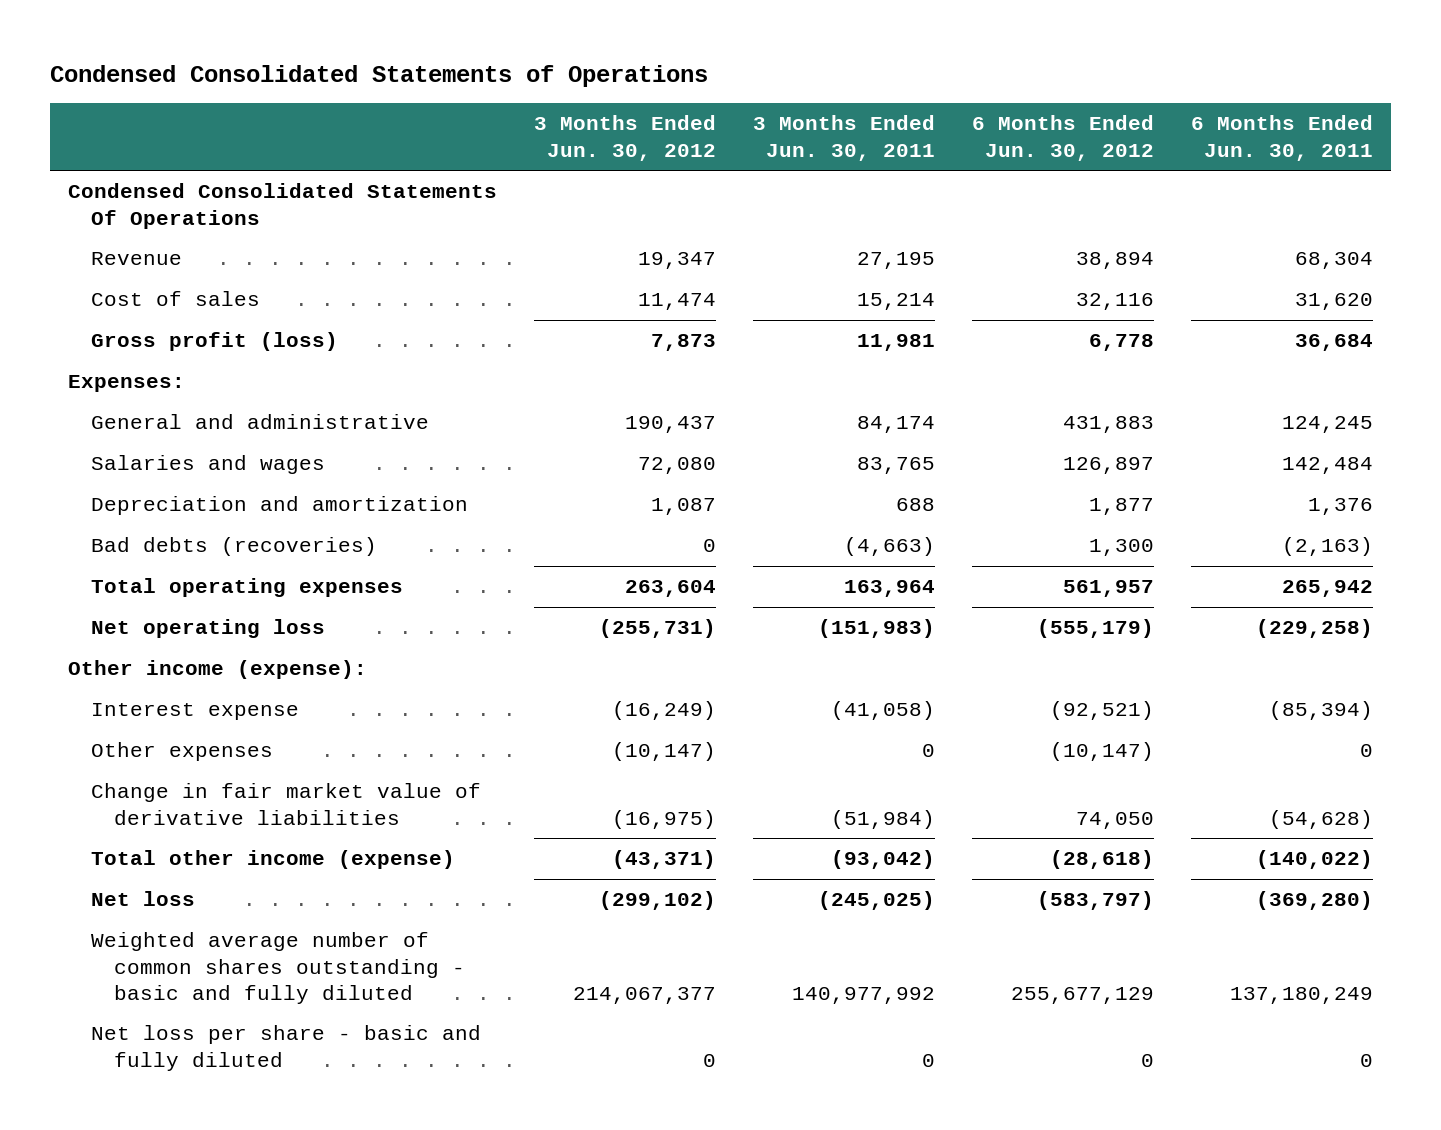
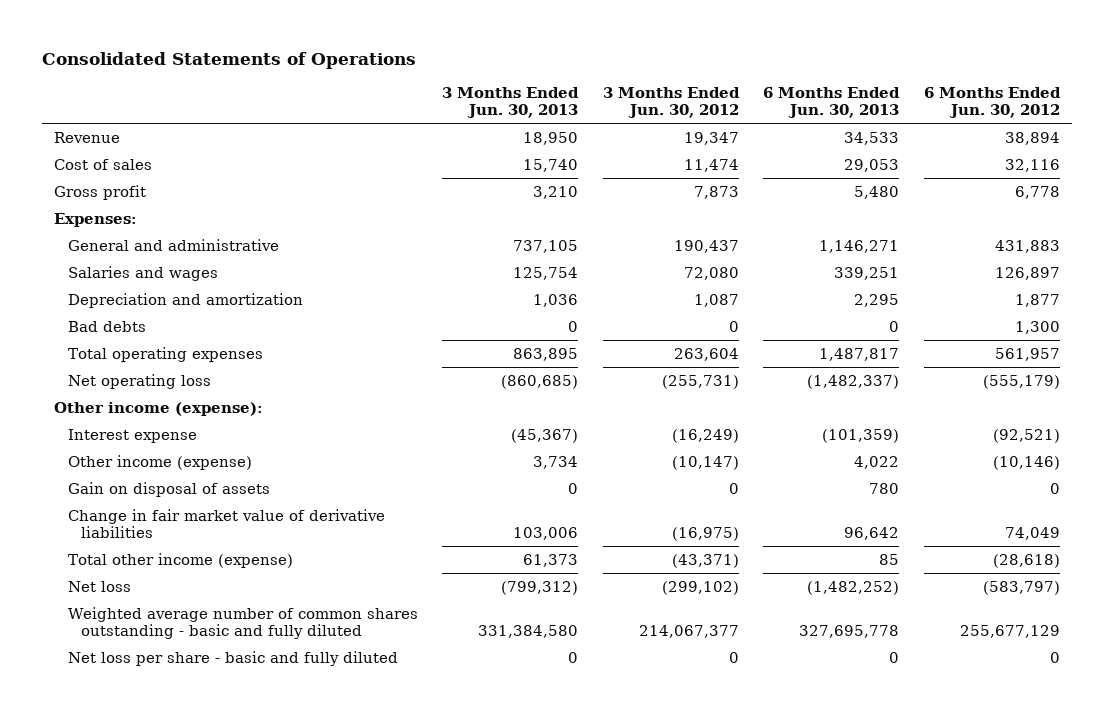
[49,65,708,88] Condensed Consolidated Statements of Operations -> [41,51,416,69] Consolidated Statements of Operations
[753,115,936,161] 3 Months Ended Jun. 30, 2011 -> none
[1190,115,1373,161] 6 Months Ended Jun. 30, 2011 -> none
none -> [442,87,580,119] 3 Months Ended Jun. 30, 2013
none -> [763,87,901,119] 6 Months Ended Jun. 30, 2013
[68,183,498,229] Condensed Consolidated Statements Of Operations -> none
[91,332,339,352] Gross profit (loss) -> [54,184,147,200] Gross profit
[91,537,378,557] Bad debts (recoveries) -> [67,320,146,332] Bad debts
[91,742,274,762] Other expenses -> none
none -> [67,454,252,470] Other income (expense)
none -> [67,481,270,497] Gain on disposal of assets
[1076,811,1155,829] 74,050 -> [1004,526,1060,540] 74,049

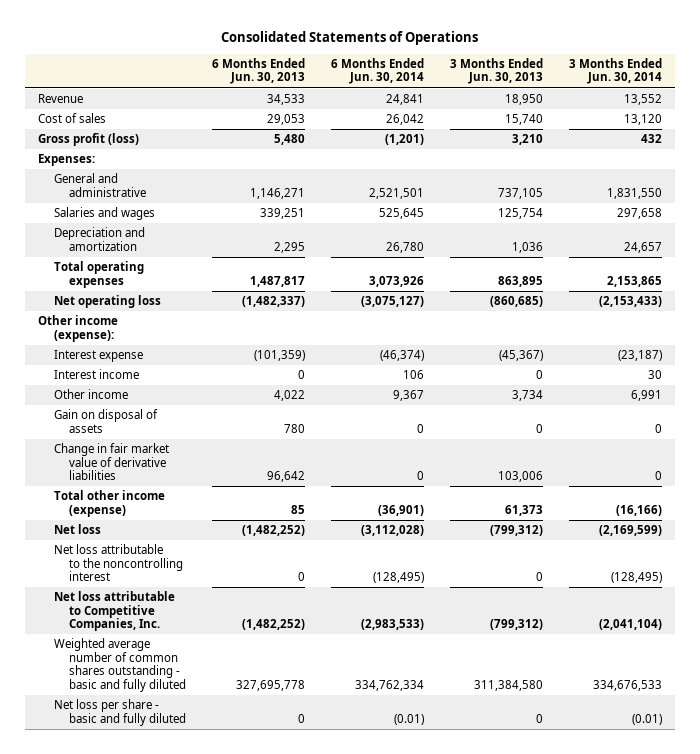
[602,87,740,119] 3 Months Ended Jun. 30, 2012 -> none
[923,87,1061,119] 6 Months Ended Jun. 30, 2012 -> none
none -> [331,58,425,85] 6 Months Ended Jun. 30, 2014
none -> [568,58,662,85] 3 Months Ended Jun. 30, 2014
[54,184,147,200] Gross profit -> [37,133,139,147] Gross profit (loss)
[67,320,146,332] Bad debts -> none
none -> [53,369,139,380] Interest income
[67,454,252,470] Other income (expense) -> [53,389,128,400] Other income
none -> [53,544,184,582] Net loss attributable to the noncontrolling interest
none -> [53,591,175,632] Net loss attributable to Competitive Companies, Inc.
[478,624,579,638] 331,384,580 -> [473,679,543,691] 311,384,580

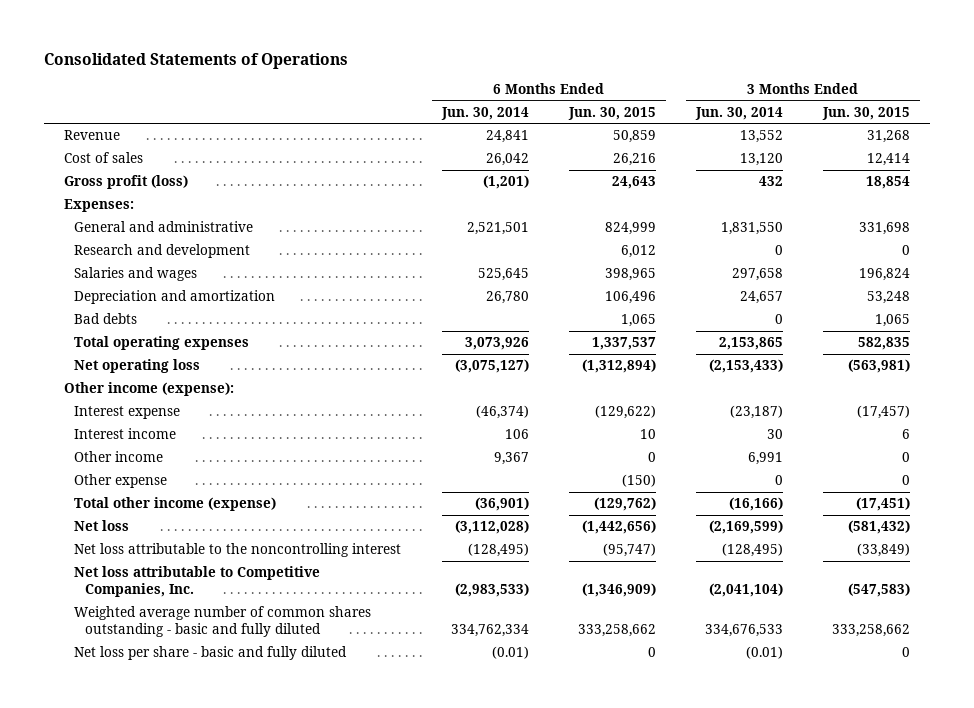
[212,58,306,85] 6 Months Ended Jun. 30, 2013 -> none
[449,58,543,85] 3 Months Ended Jun. 30, 2013 -> none
none -> [567,106,656,120] Jun. 30, 2015
none -> [822,106,911,120] Jun. 30, 2015
none -> [74,244,251,259] Research and development
none -> [74,313,138,325] Bad debts
[53,409,158,433] Gain on disposal of assets -> none
[53,443,169,481] Change in fair market value of derivative liabilities -> none
none -> [74,474,168,489] Other expense

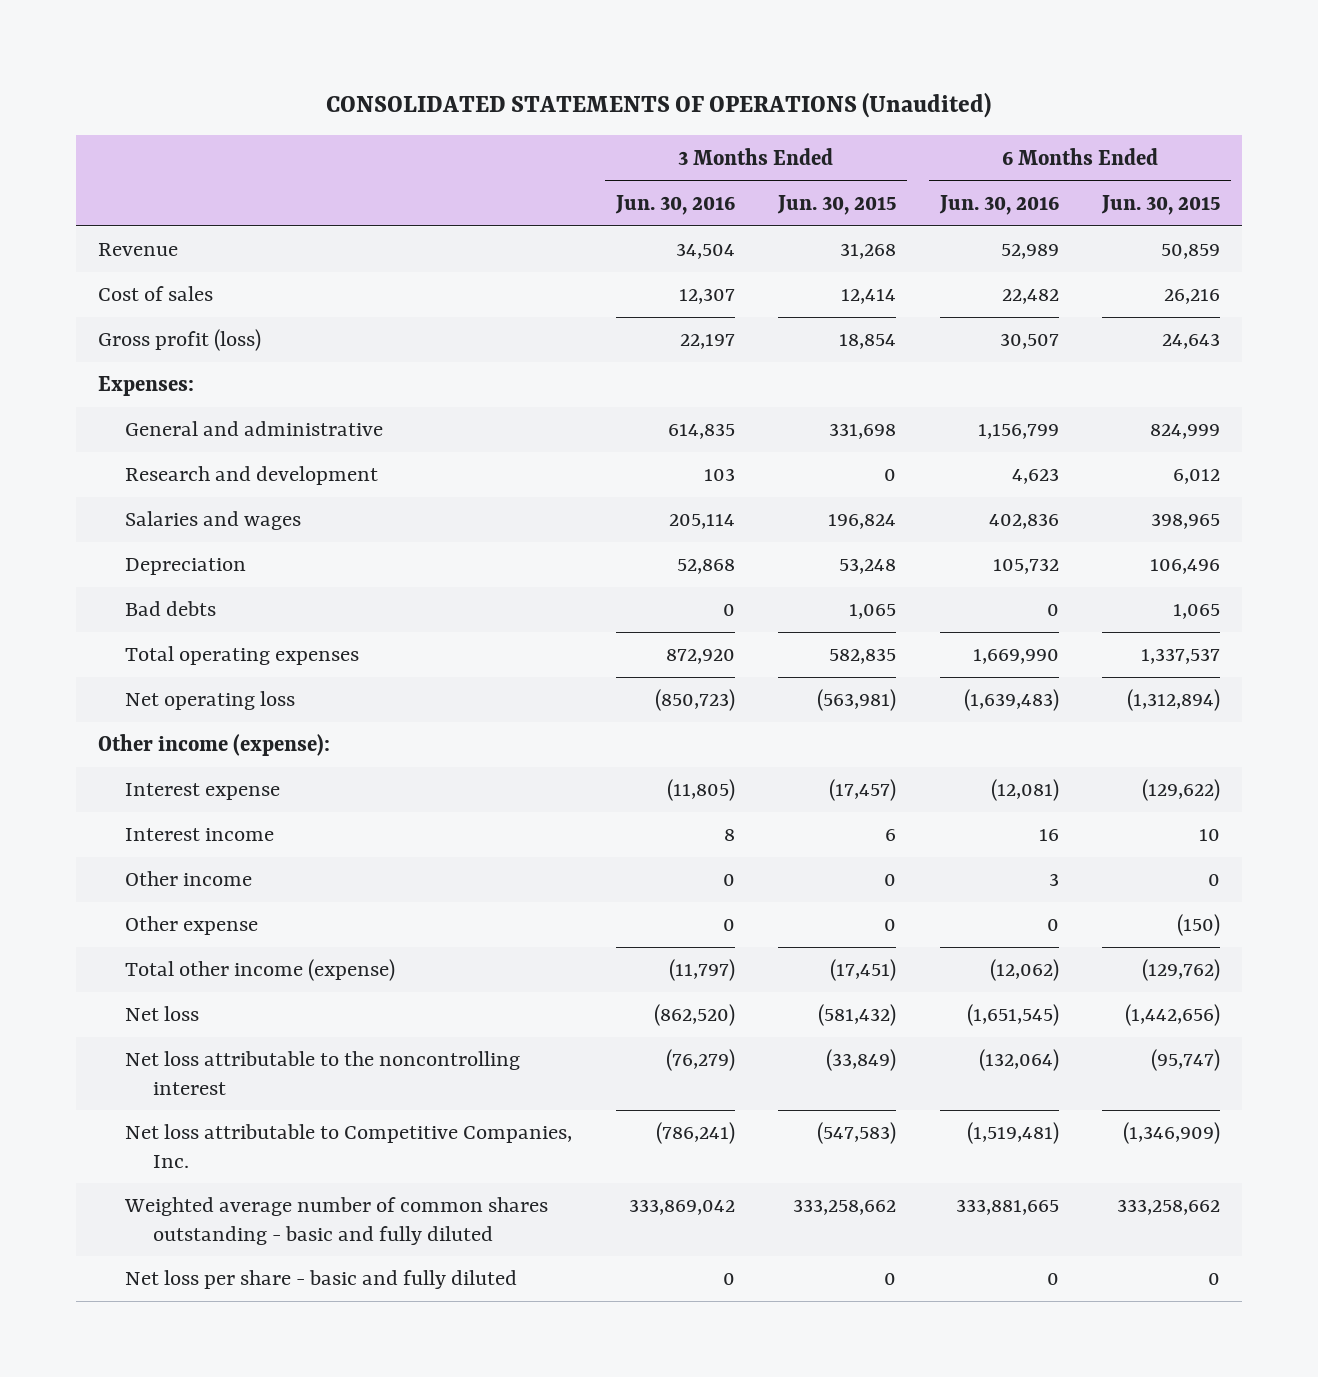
[43,52,348,69] Consolidated Statements of Operations -> [326,92,992,119] CONSOLIDATED STATEMENTS OF OPERATIONS (Unaudited)
[440,106,529,120] Jun. 30, 2014 -> none
[695,106,784,120] Jun. 30, 2014 -> none
none -> [614,194,735,215] Jun. 30, 2016
none -> [938,194,1059,215] Jun. 30, 2016
[74,290,276,305] Depreciation and amortization -> [125,558,247,576] Depreciation

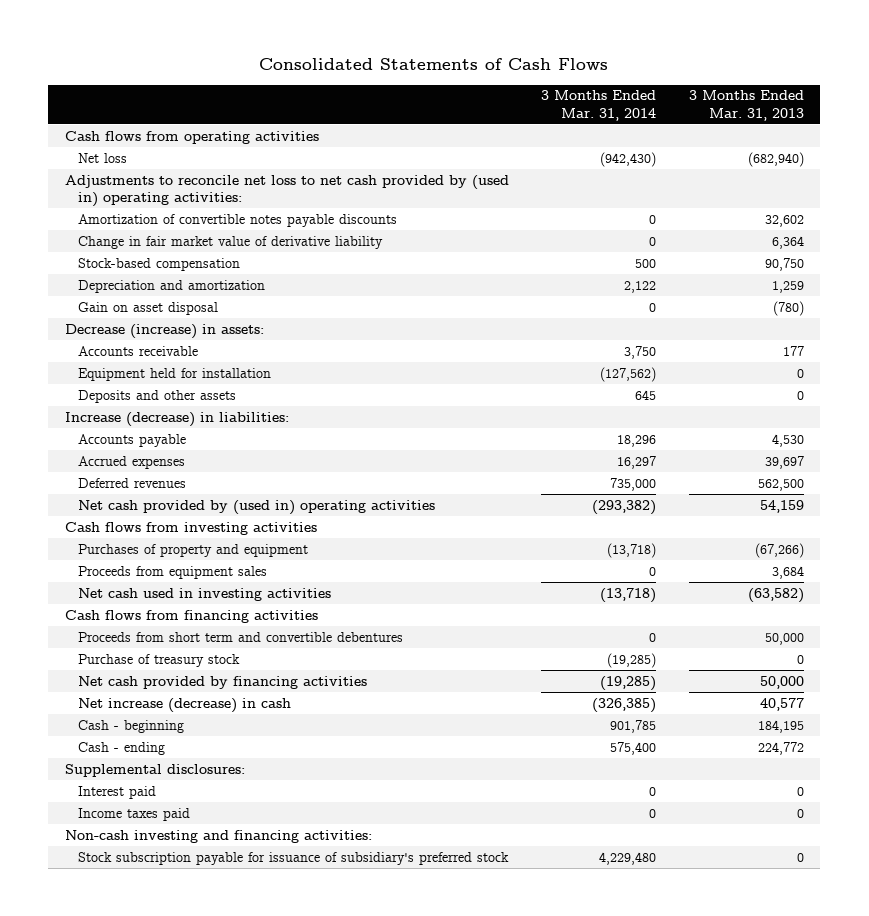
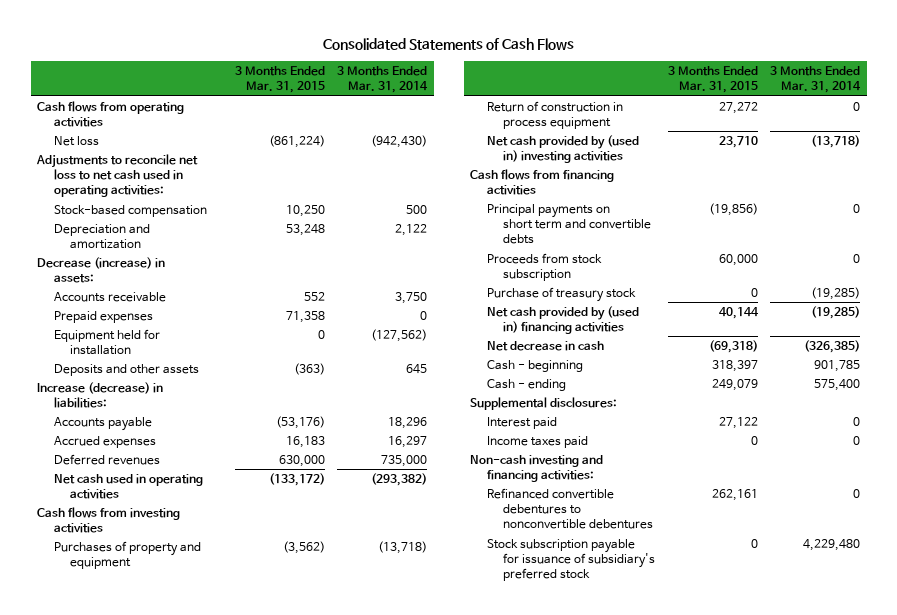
[689,90,805,121] 3 Months Ended Mar. 31, 2013 -> none
none -> [234,66,325,94] 3 Months Ended Mar. 31, 2015
[77,213,397,227] Amortization of convertible notes payable discounts -> none
[77,235,383,249] Change in fair market value of derivative liability -> none
[64,174,509,208] Adjustments to reconcile net loss to net cash provided by (used in) operating activities: -> [35,153,198,198] Adjustments to reconcile net loss to net cash used in operating activities:
[77,301,218,315] Gain on asset disposal -> none
none -> [53,310,153,323] Prepaid expenses
[77,499,435,515] Net cash provided by (used in) operating activities -> [53,473,203,500] Net cash used in operating activities
[77,565,267,579] Proceeds from equipment sales -> none
none -> [486,100,623,130] Return of construction in process equipment
[77,587,331,601] Net cash used in investing activities -> [486,134,639,164] Net cash provided by (used in) investing activities
[77,631,403,642] Proceeds from short term and convertible debentures -> none
none -> [486,203,652,245] Principal payments on short term and convertible debts
none -> [486,252,602,282] Proceeds from stock subscription
[77,675,367,689] Net cash provided by financing activities -> [486,305,639,335] Net cash provided by (used in) financing activities
[77,697,291,713] Net increase (decrease) in cash -> [486,340,604,351] Net decrease in cash
none -> [486,487,654,530] Refinanced convertible debentures to nonconvertible debentures

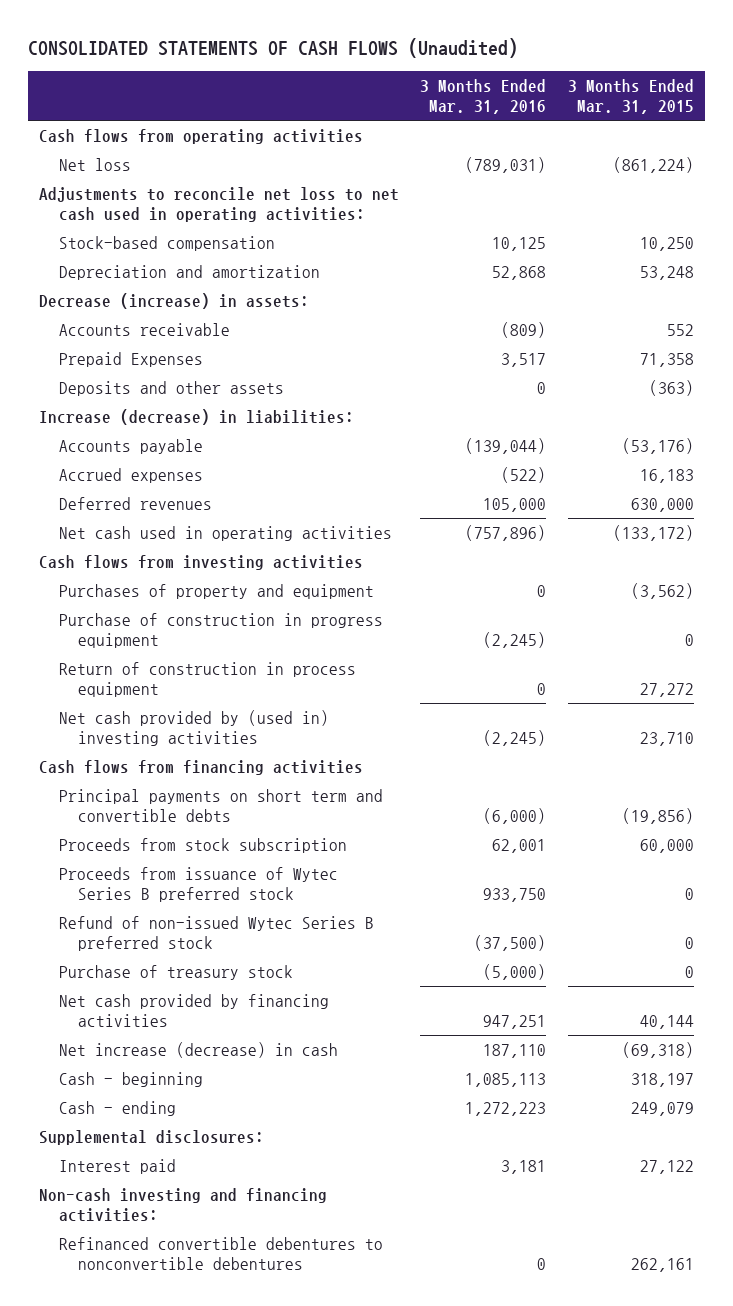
[322,38,574,51] Consolidated Statements of Cash Flows -> [28,38,519,59] CONSOLIDATED STATEMENTS OF CASH FLOWS (Unaudited)
[337,66,429,94] 3 Months Ended Mar. 31, 2014 -> none
none -> [420,79,547,115] 3 Months Ended Mar. 31, 2016
[53,328,160,356] Equipment held for installation -> none
[53,310,153,323] Prepaid expenses -> [58,351,203,367] Prepaid Expenses
none -> [58,612,383,648] Purchase of construction in progress equipment
none -> [58,866,338,902] Proceeds from issuance of Wytec Series B preferred stock
none -> [58,915,374,951] Refund of non-issued Wytec Series B preferred stock
[486,305,639,335] Net cash provided by (used in) financing activities -> [58,993,329,1027] Net cash provided by financing activities
[486,340,604,351] Net decrease in cash -> [58,1041,338,1058] Net increase (decrease) in cash
[711,359,758,372] 318,397 -> [631,1072,695,1087] 318,197
[486,435,588,448] Income taxes paid -> none
[486,538,656,582] Stock subscription payable for issuance of subsidiary's preferred stock -> none

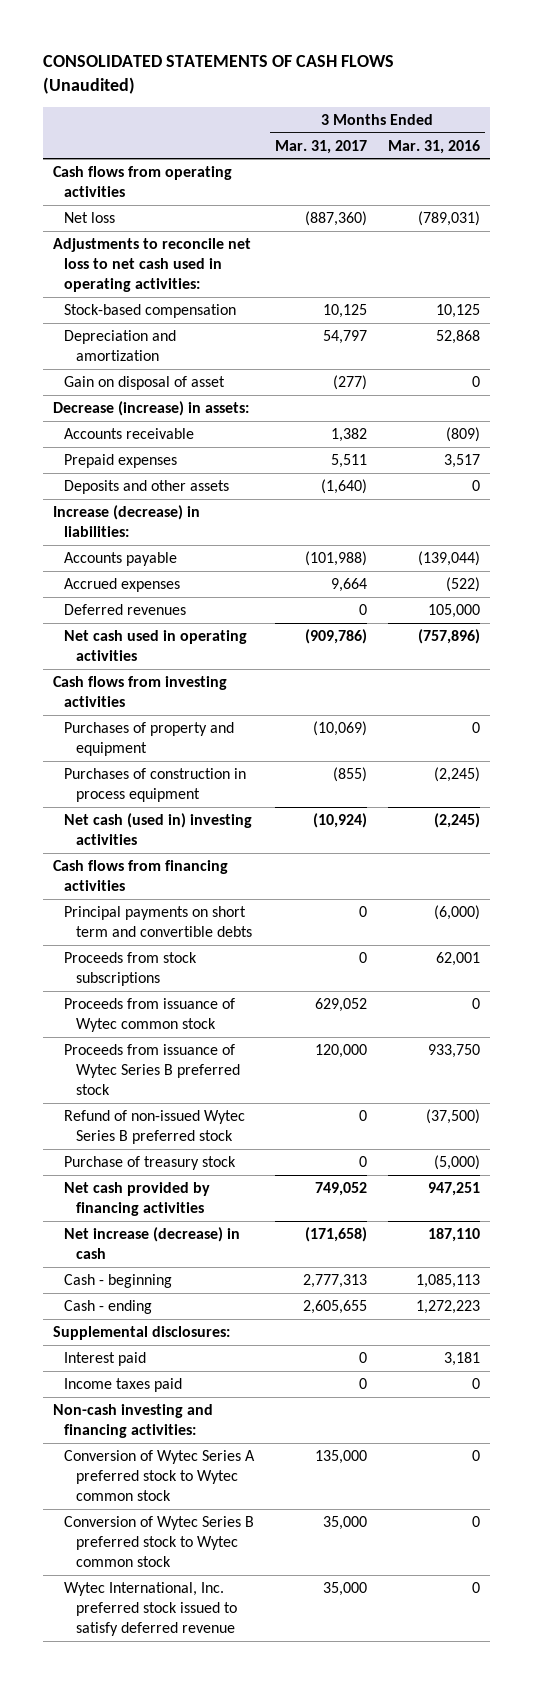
[568,79,695,115] 3 Months Ended Mar. 31, 2015 -> none
none -> [275,139,368,154] Mar. 31, 2017
none -> [64,375,226,390] Gain on disposal of asset
[58,351,203,367] Prepaid Expenses -> [64,453,178,468] Prepaid expenses
[58,661,356,697] Return of construction in process equipment -> none
[58,612,383,648] Purchase of construction in progress equipment -> [64,767,247,802] Purchases of construction in process equipment
[58,709,329,746] Net cash provided by (used in) investing activities -> [64,812,253,845] Net cash (used in) investing activities
[58,837,347,853] Proceeds from stock subscription -> [64,951,198,986] Proceeds from stock subscriptions
none -> [64,997,236,1032] Proceeds from issuance of Wytec common stock
none -> [64,1377,183,1392] Income taxes paid
[58,1236,383,1270] Refinanced convertible debentures to nonconvertible debentures -> none
none -> [64,1449,256,1502] Conversion of Wytec Series A preferred stock to Wytec common stock
none -> [64,1515,255,1568] Conversion of Wytec Series B preferred stock to Wytec common stock
none -> [64,1581,237,1637] Wytec International, Inc. preferred stock issued to satisfy deferred revenue

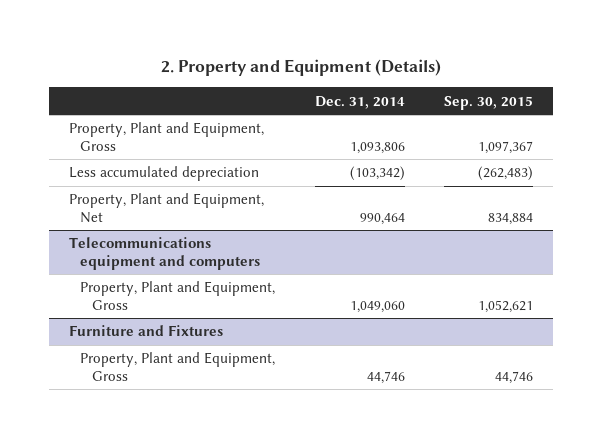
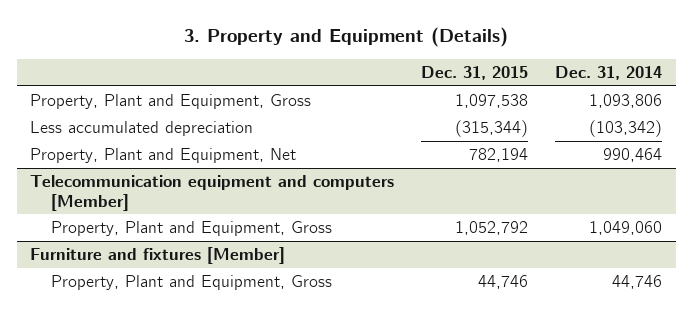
[160,59,441,77] 2. Property and Equipment (Details) -> [184,27,509,48] 3. Property and Equipment (Details)
[444,95,534,110] Sep. 30, 2015 -> none
none -> [421,65,529,80] Dec. 31, 2015
[68,237,261,270] Telecommunications equipment and computers -> [30,175,395,211] Telecommunication equipment and computers [Member]
[68,325,223,337] Furniture and Fixtures -> [30,247,286,265] Furniture and fixtures [Member]

